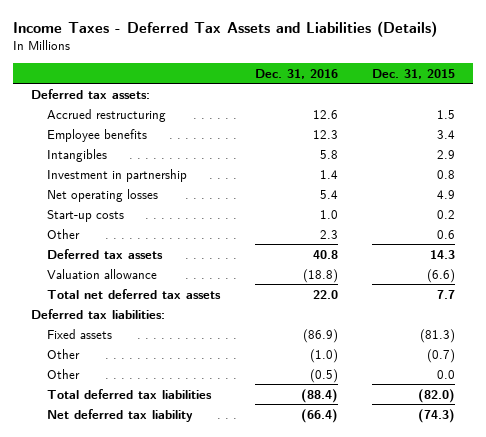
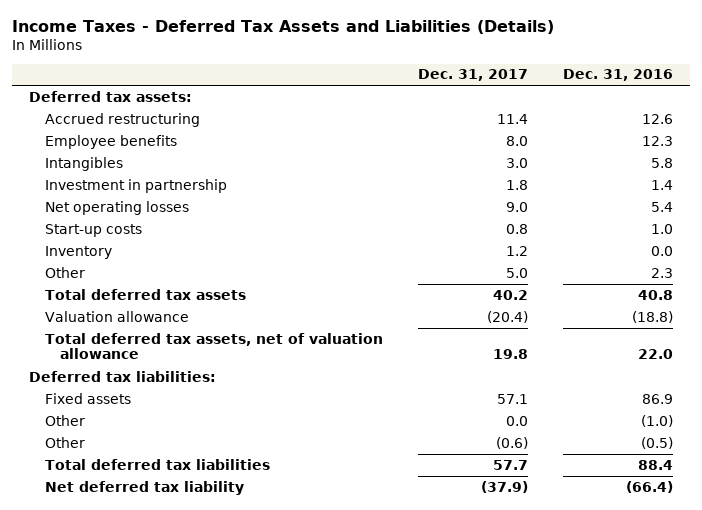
[372,68,456,79] Dec. 31, 2015 -> none
none -> [417,69,528,82] Dec. 31, 2017
none -> [44,245,112,259] Inventory
[47,248,164,259] Deferred tax assets -> [44,288,246,300] Total deferred tax assets
[47,288,222,299] Total net deferred tax assets -> [44,332,383,360] Total deferred tax assets, net of valuation allowance
[302,328,338,343] (86.9) -> [641,393,673,404] 86.9
[300,388,338,403] (88.4) -> [637,459,673,470] 88.4

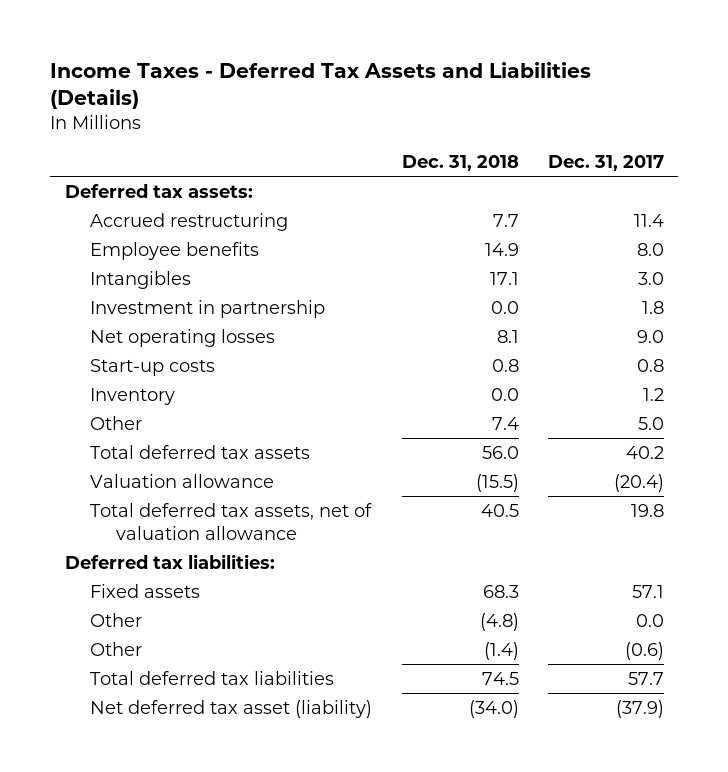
[562,69,673,82] Dec. 31, 2016 -> none
none -> [401,154,519,171] Dec. 31, 2018
[44,480,244,495] Net deferred tax liability -> [90,699,373,718] Net deferred tax asset (liability)

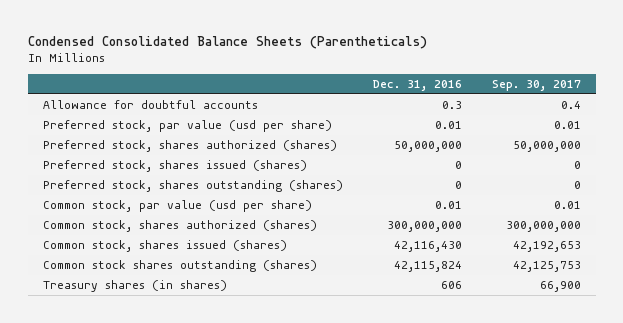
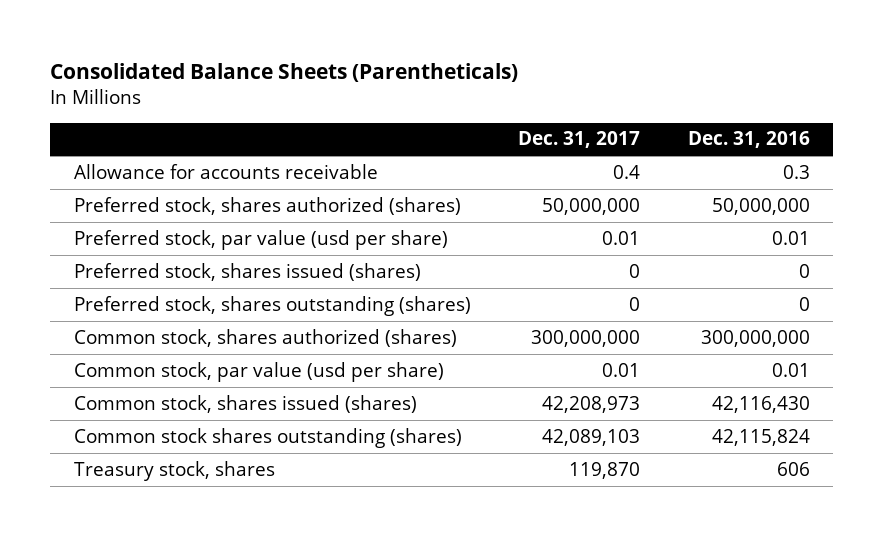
[27,36,427,50] Condensed Consolidated Balance Sheets (Parentheticals) -> [50,63,519,83] Consolidated Balance Sheets (Parentheticals)
[491,80,581,92] Sep. 30, 2017 -> none
none -> [518,131,641,149] Dec. 31, 2017
[42,100,258,110] Allowance for doubtful accounts -> [74,163,379,179] Allowance for accounts receivable
[42,120,332,133] Preferred stock, par value (usd per share) -> [74,229,449,250] Preferred stock, par value (usd per share)
[42,200,312,213] Common stock, par value (usd per share) -> [74,361,445,382] Common stock, par value (usd per share)
[42,280,227,293] Treasury shares (in shares) -> [74,460,276,481] Treasury stock, shares

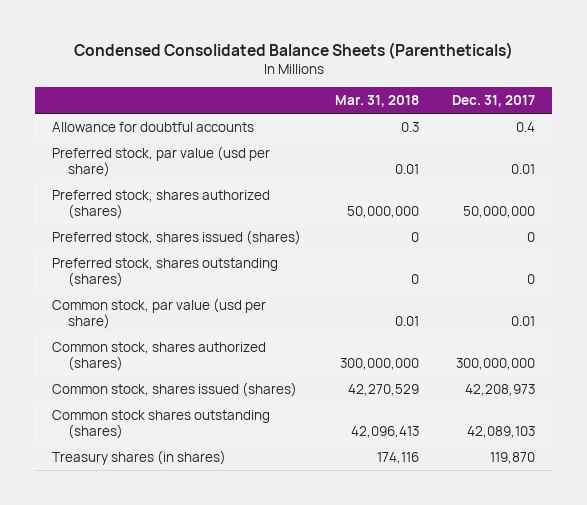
[50,63,519,83] Consolidated Balance Sheets (Parentheticals) -> [73,42,513,60] Condensed Consolidated Balance Sheets (Parentheticals)
[687,131,810,149] Dec. 31, 2016 -> none
none -> [334,95,419,108] Mar. 31, 2018
[74,163,379,179] Allowance for accounts receivable -> [52,121,255,132] Allowance for doubtful accounts
[74,196,462,215] Preferred stock, shares authorized (shares) -> [52,189,271,220] Preferred stock, shares authorized (shares)
[74,328,458,347] Common stock, shares authorized (shares) -> [52,341,267,372] Common stock, shares authorized (shares)
[74,460,276,481] Treasury stock, shares -> [52,449,227,465] Treasury shares (in shares)

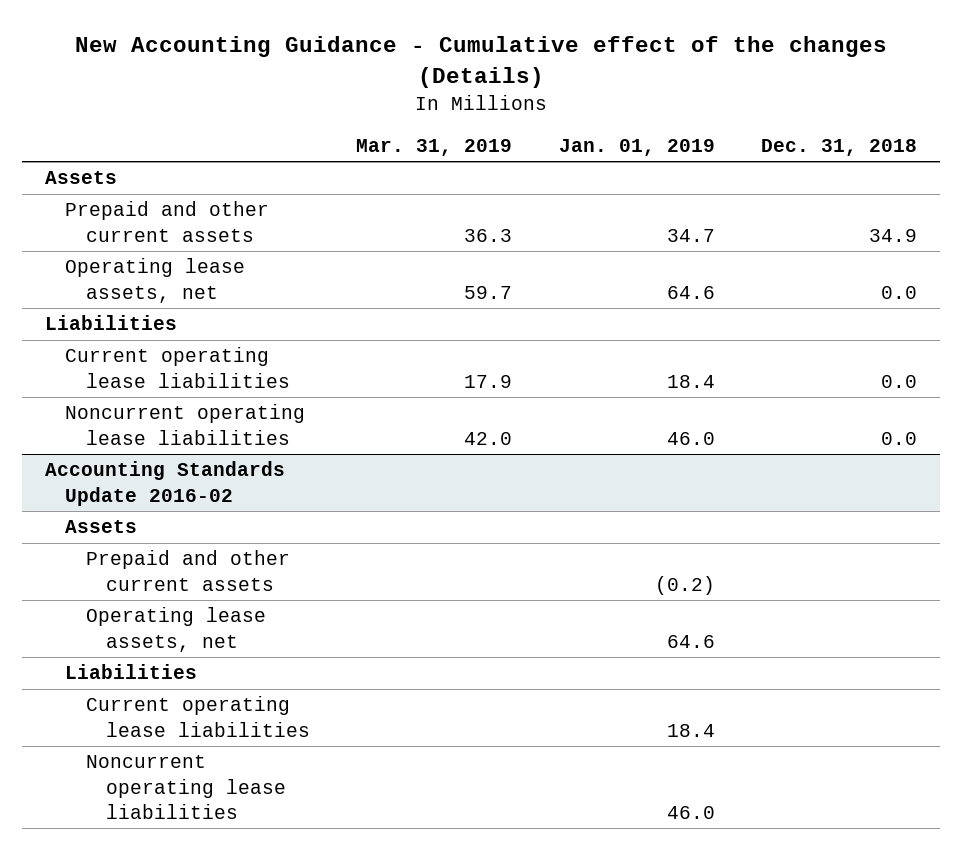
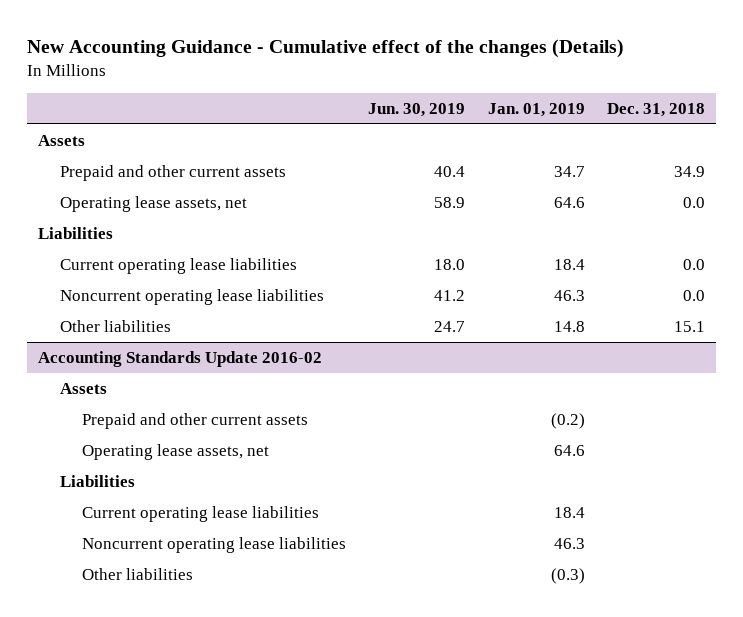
[356,138,513,156] Mar. 31, 2019 -> none
none -> [368,102,466,117] Jun. 30, 2019
[666,431,715,445] 46.0 -> [553,290,585,302] 46.3
none -> [60,320,172,333] Other liabilities
[666,805,715,819] 46.0 -> [553,538,585,550] 46.3
none -> [81,568,193,581] Other liabilities

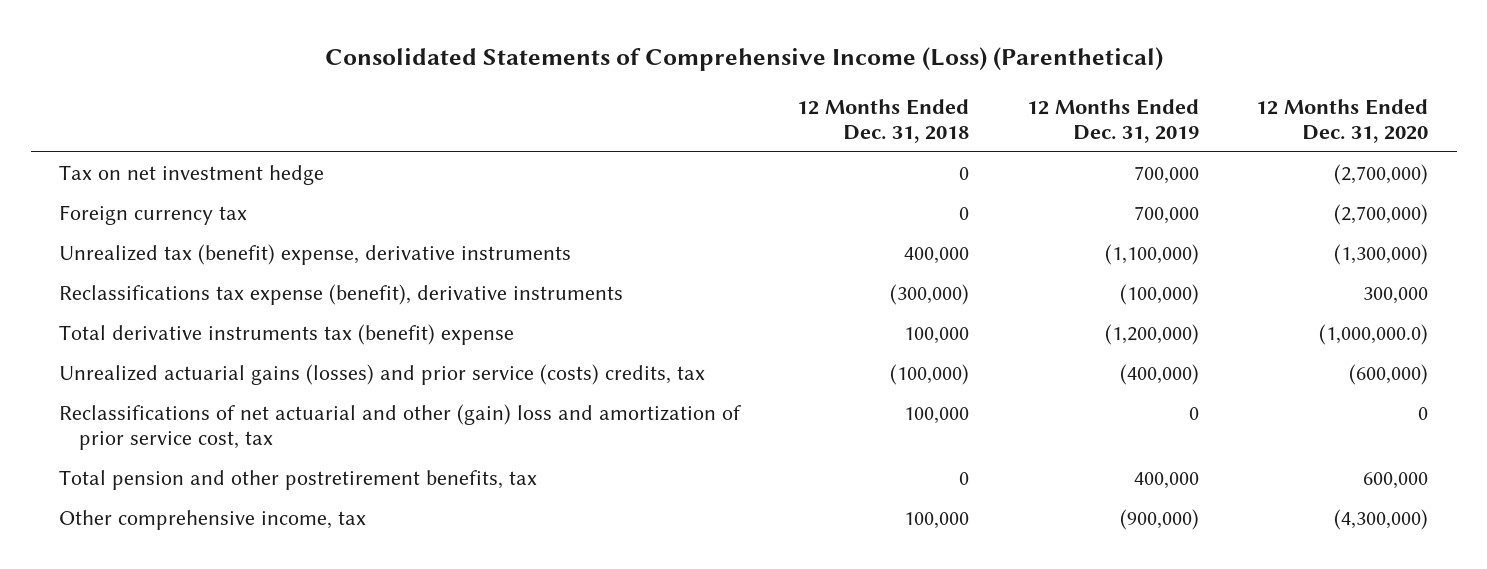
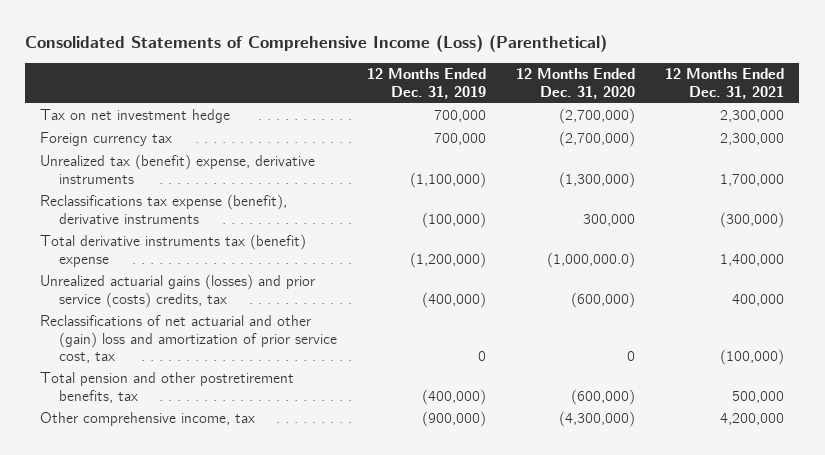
[797,98,970,144] 12 Months Ended Dec. 31, 2018 -> none
none -> [665,68,785,99] 12 Months Ended Dec. 31, 2021
[1133,472,1199,490] 400,000 -> [421,388,486,405] (400,000)
[1362,472,1428,490] 600,000 -> [571,388,636,405] (600,000)

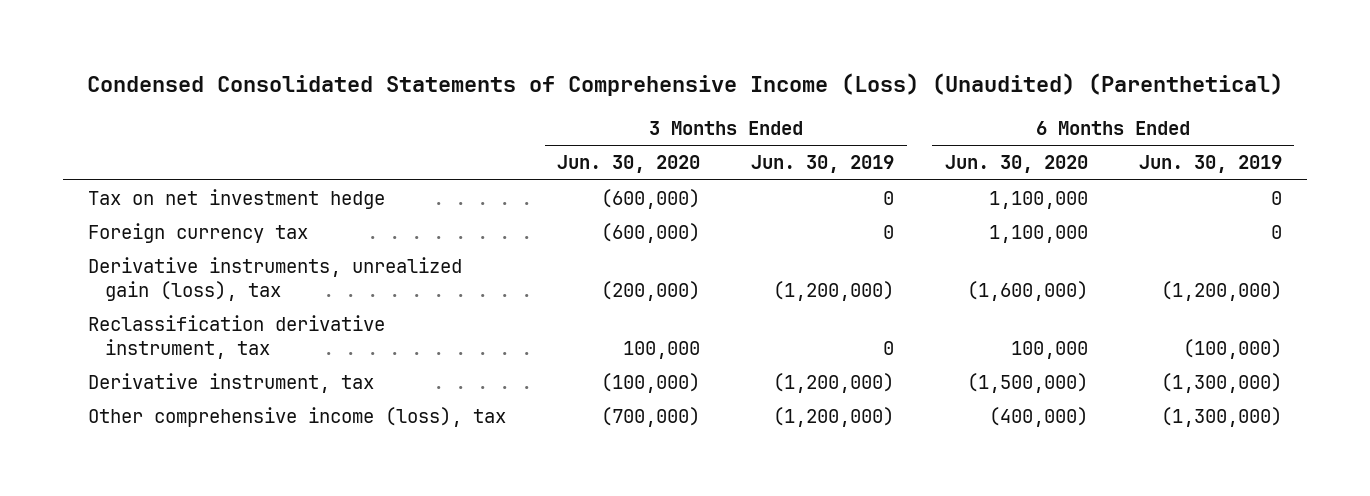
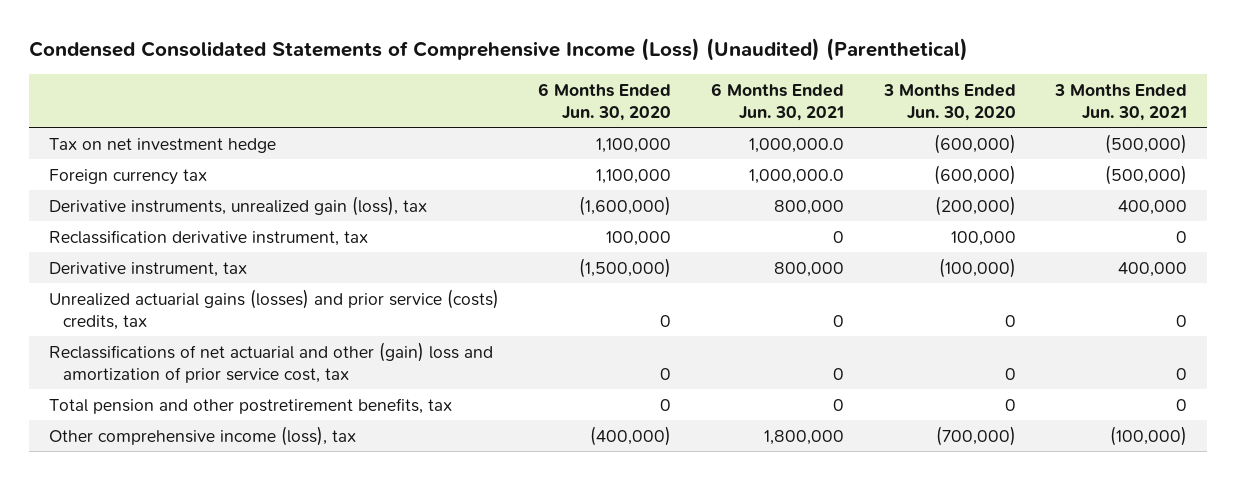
[751,155,895,174] Jun. 30, 2019 -> none
[1138,155,1282,174] Jun. 30, 2019 -> none
none -> [710,82,844,121] 6 Months Ended Jun. 30, 2021
none -> [1054,83,1188,121] 3 Months Ended Jun. 30, 2021
none -> [48,288,499,330] Unrealized actuarial gains (losses) and prior service (costs) credits, tax
none -> [48,341,493,383] Reclassifications of net actuarial and other (gain) loss and amortization of prior service cost, tax
none -> [48,397,452,414] Total pension and other postretirement benefits, tax

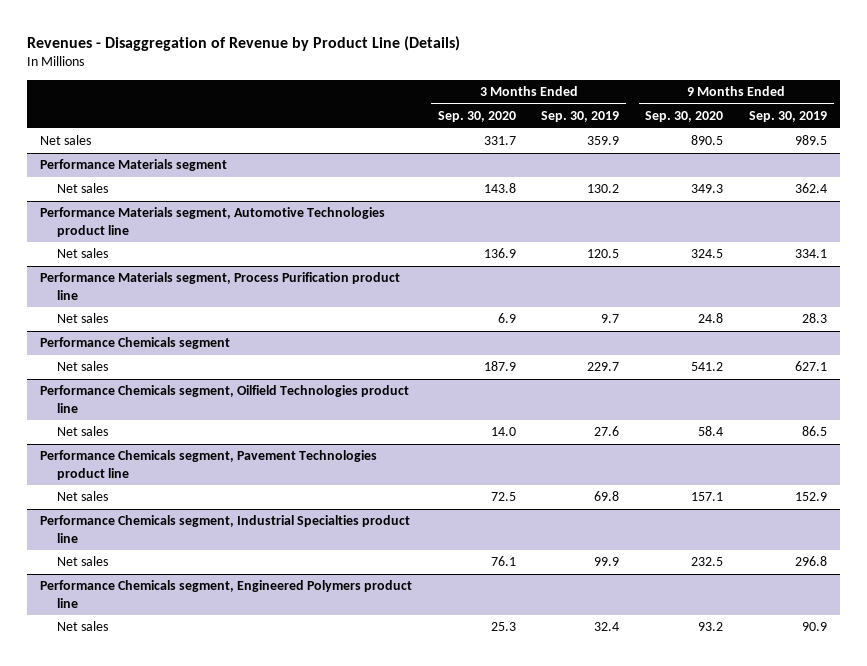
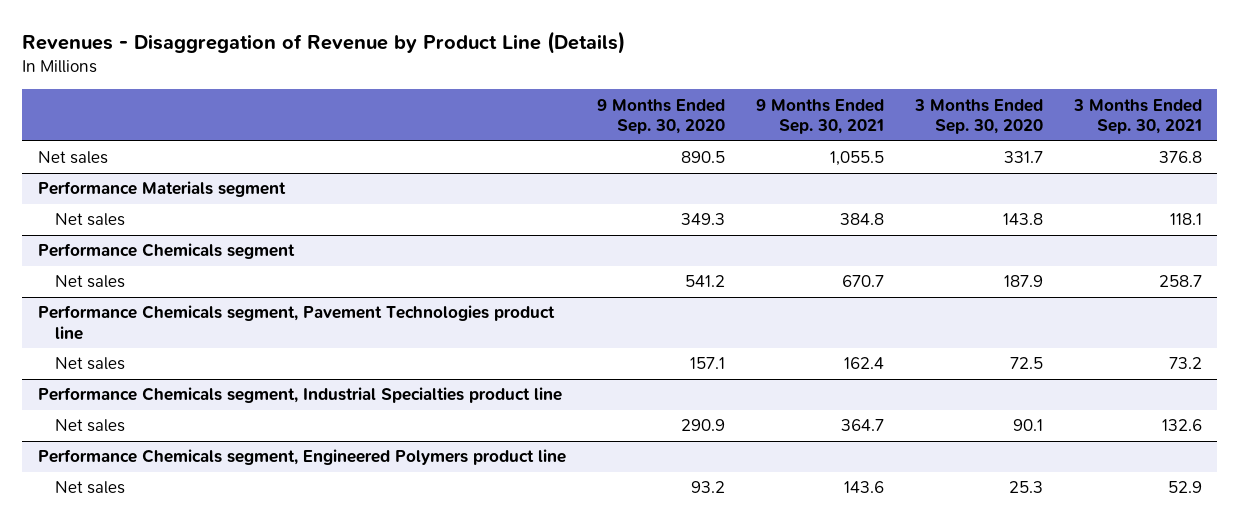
[541,111,620,123] Sep. 30, 2019 -> none
[749,111,828,123] Sep. 30, 2019 -> none
none -> [755,98,884,135] 9 Months Ended Sep. 30, 2021
none -> [1072,98,1202,135] 3 Months Ended Sep. 30, 2021
[39,207,385,237] Performance Materials segment, Automotive Technologies product line -> none
[57,248,109,259] Net sales -> none
[39,272,400,300] Performance Materials segment, Process Purification product line -> none
[57,313,109,324] Net sales -> none
[39,385,409,413] Performance Chemicals segment, Oilfield Technologies product line -> none
[57,426,109,437] Net sales -> none
[490,556,516,567] 76.1 -> [1012,419,1043,432] 90.1
[691,557,724,567] 232.5 -> [680,419,725,432] 290.9

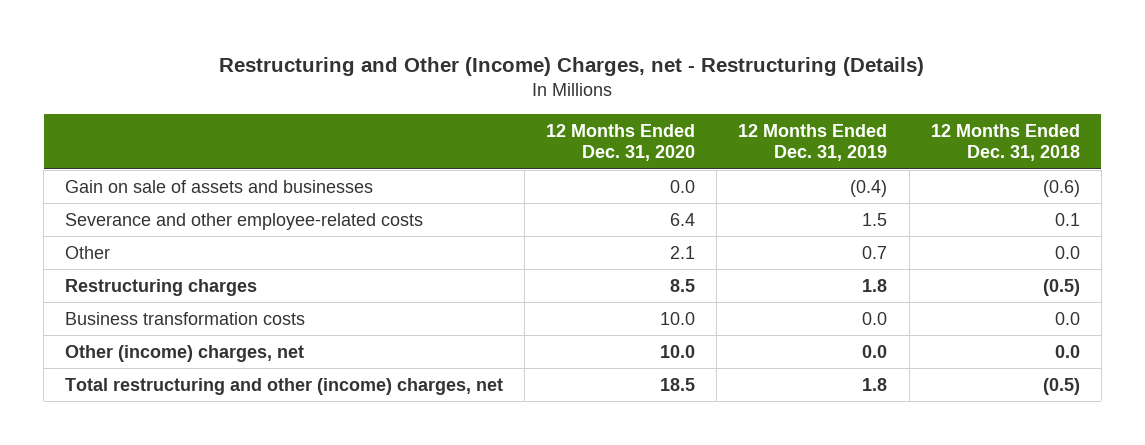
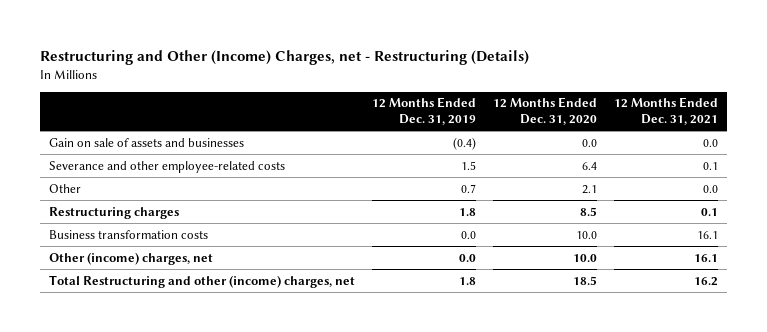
[930,123,1080,162] 12 Months Ended Dec. 31, 2018 -> none
none -> [614,97,719,126] 12 Months Ended Dec. 31, 2021
[65,377,504,395] Total restructuring and other (income) charges, net -> [48,274,355,288] Total Restructuring and other (income) charges, net

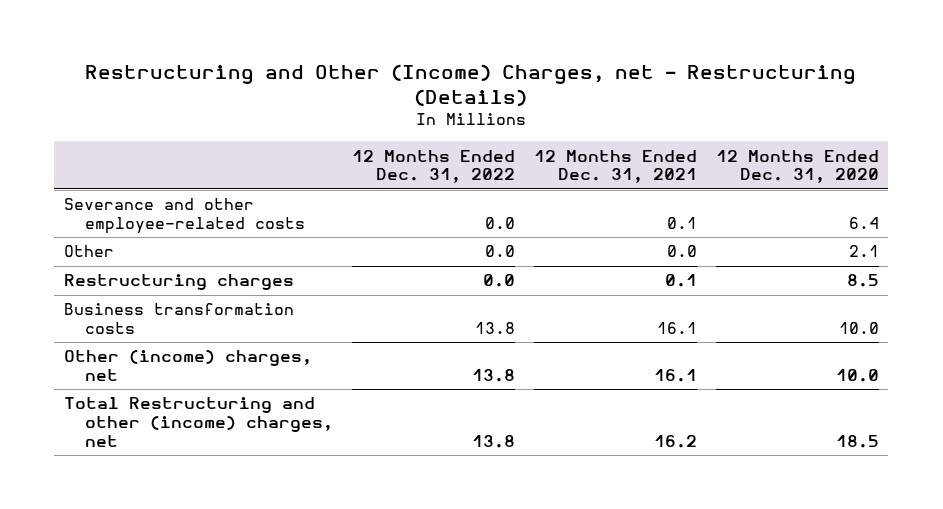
[372,97,477,126] 12 Months Ended Dec. 31, 2019 -> none
none -> [352,149,516,184] 12 Months Ended Dec. 31, 2022
[48,137,244,147] Gain on sale of assets and businesses -> none

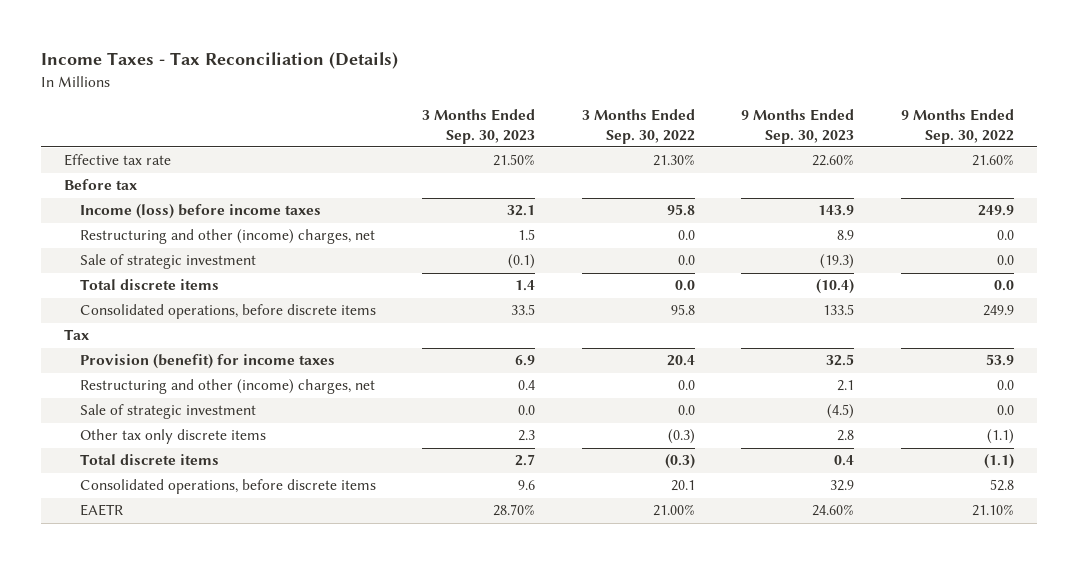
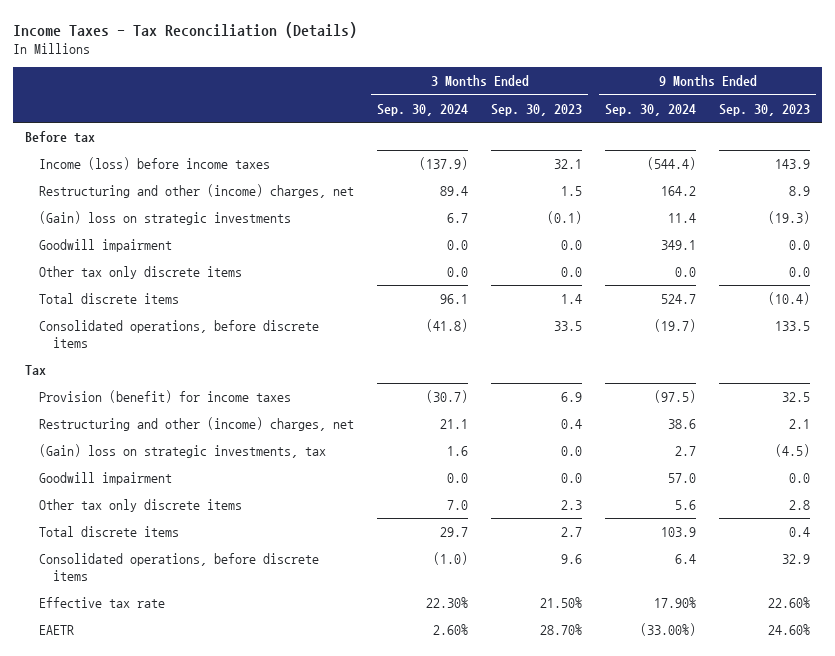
[581,108,695,144] 3 Months Ended Sep. 30, 2022 -> none
[900,108,1014,144] 9 Months Ended Sep. 30, 2022 -> none
none -> [376,103,468,116] Sep. 30, 2024
none -> [605,103,697,116] Sep. 30, 2024
[79,254,256,270] Sale of strategic investment -> [38,211,291,226] (Gain) loss on strategic investments
none -> [38,239,172,253] Goodwill impairment
none -> [38,266,242,280] Other tax only discrete items
[79,404,256,420] Sale of strategic investment -> none
none -> [38,444,326,459] (Gain) loss on strategic investments, tax
none -> [38,472,172,486] Goodwill impairment
[64,154,172,167] Effective tax rate -> [38,597,165,609] Effective tax rate

